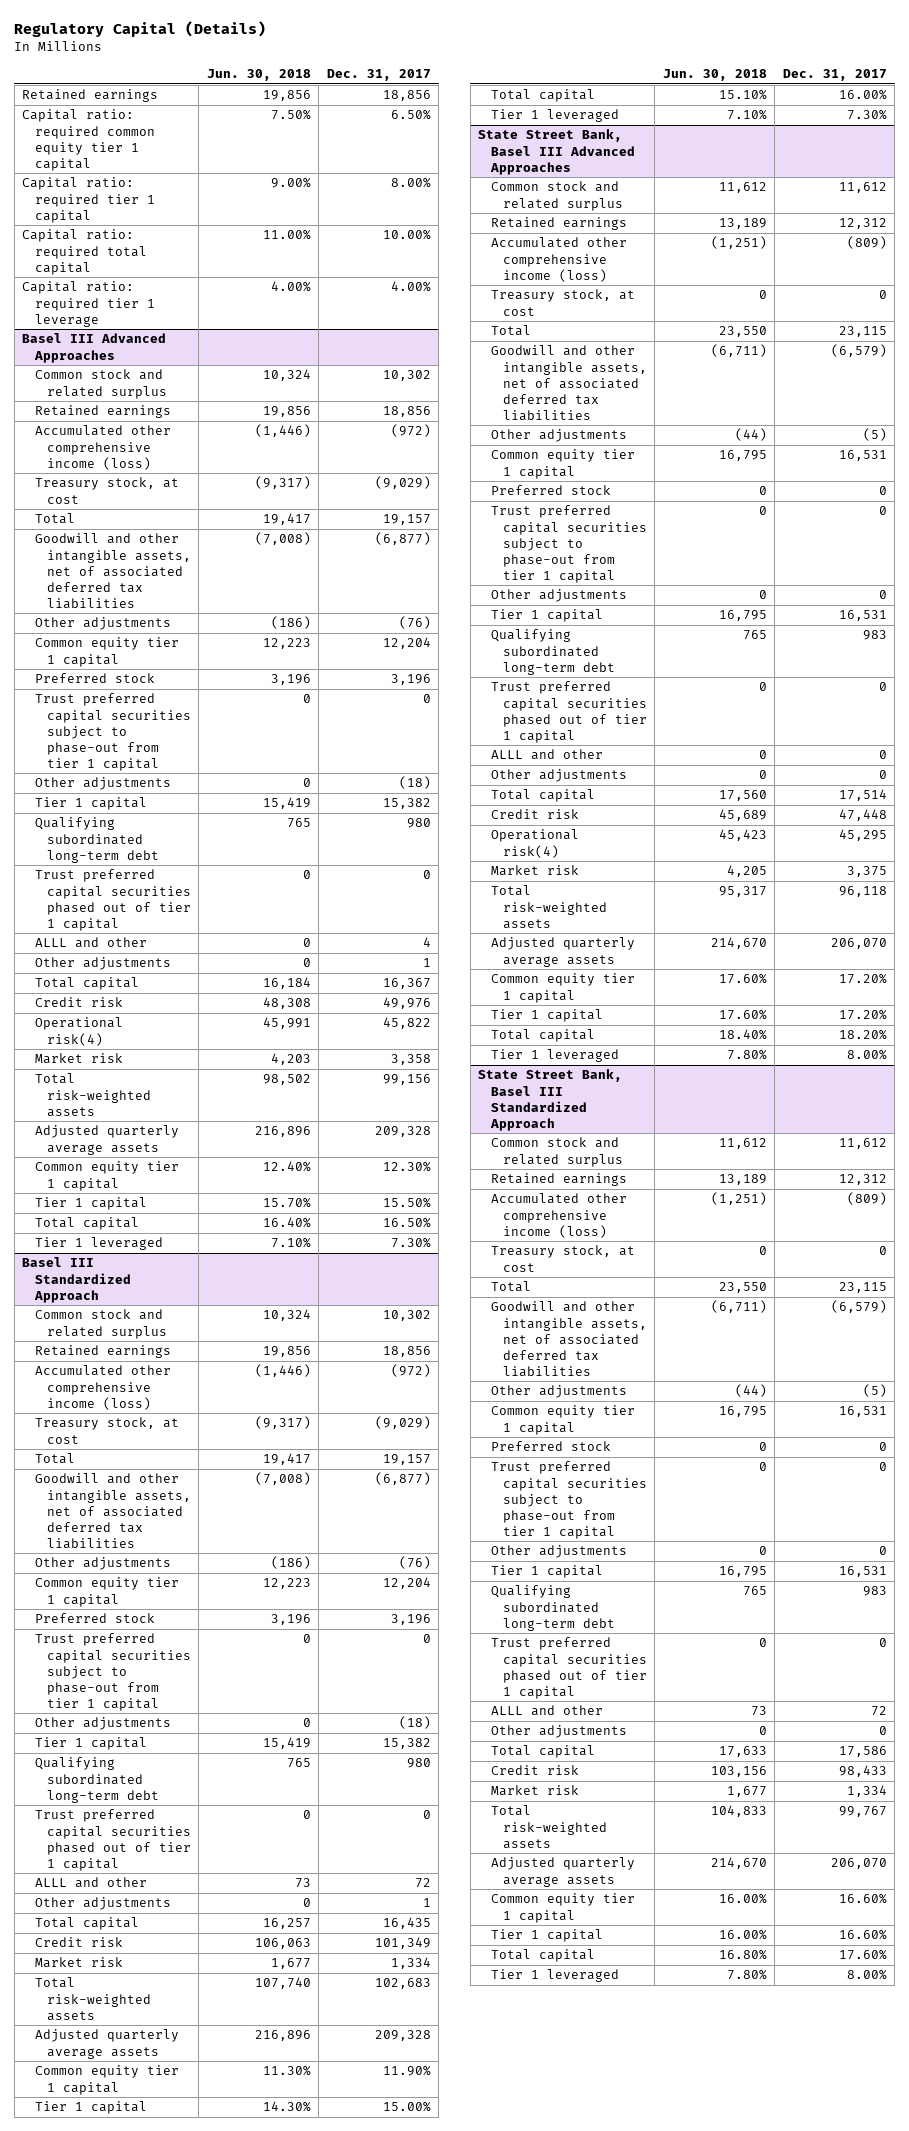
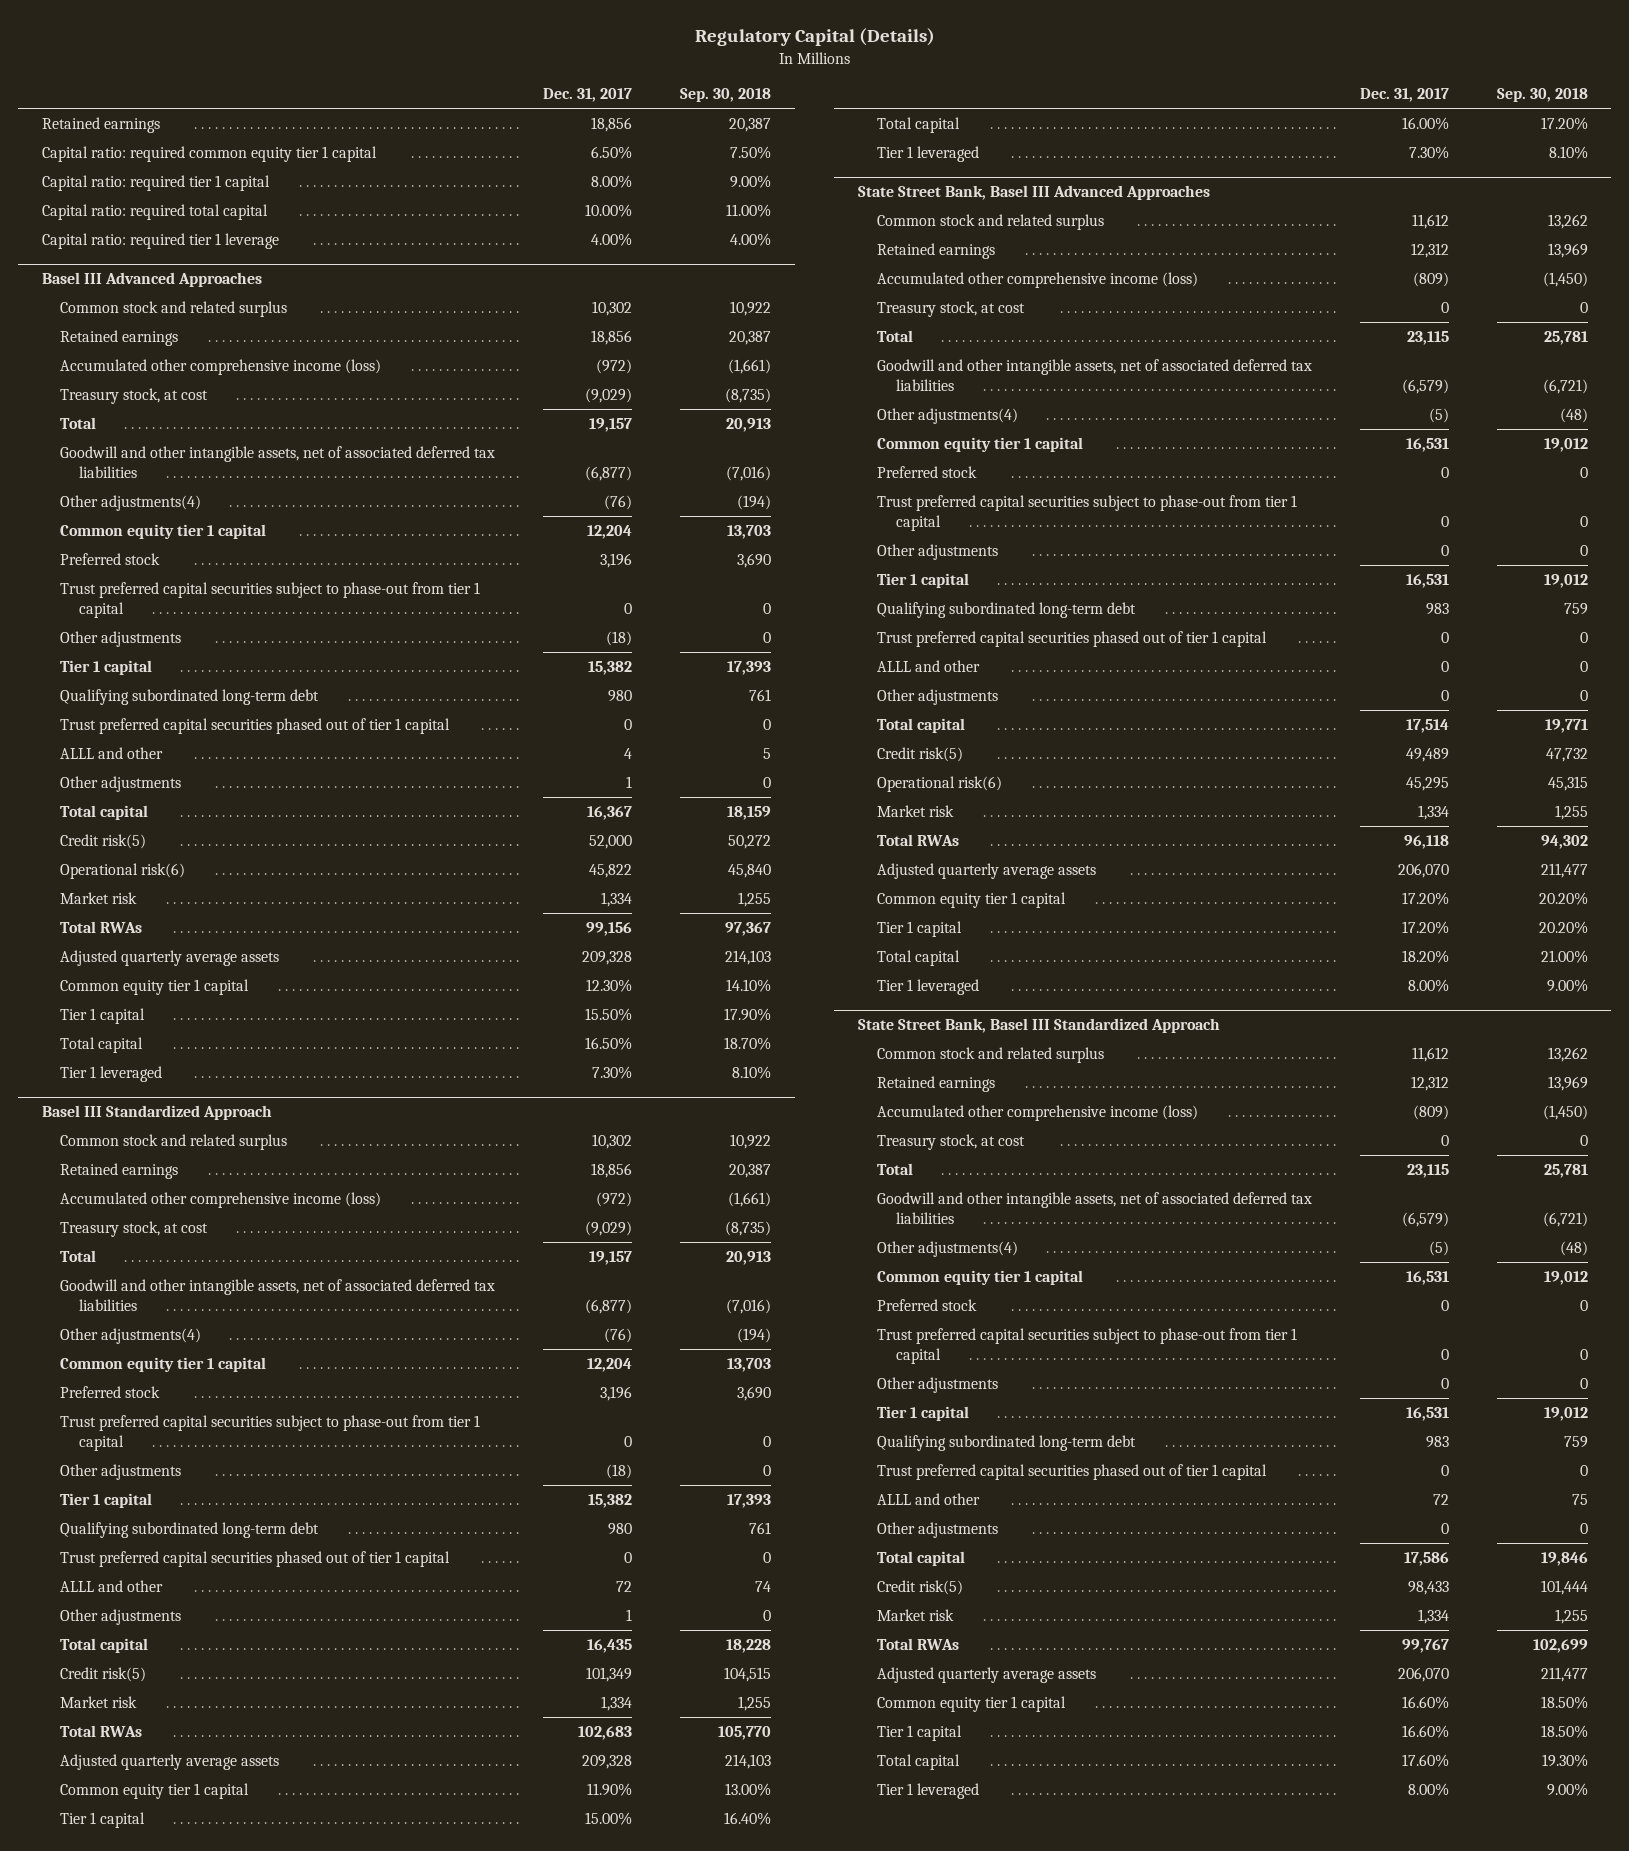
[206,69,311,82] Jun. 30, 2018 -> none
none -> [679,88,771,103] Sep. 30, 2018
[34,617,171,631] Other adjustments -> [60,494,202,511] Other adjustments(4)
[34,997,123,1008] Credit risk -> [60,833,147,849] Credit risk(5)
[382,997,431,1010] 49,976 -> [589,834,633,849] 52,000
[34,1017,123,1046] Operational risk(4) -> [60,862,186,879] Operational risk(6)
[390,1054,431,1066] 3,358 -> [601,891,633,907] 1,334
[34,1073,151,1117] Total risk-weighted assets -> [60,920,143,933] Total RWAs
[34,1557,171,1571] Other adjustments -> [60,1327,202,1344] Other adjustments(4)
[34,1937,123,1948] Credit risk -> [60,1666,147,1682] Credit risk(5)
[34,1977,151,2021] Total risk-weighted assets -> [60,1724,143,1737] Total RWAs
[490,429,627,443] Other adjustments -> [877,407,1019,424] Other adjustments(4)
[490,809,579,820] Credit risk -> [877,746,964,762] Credit risk(5)
[838,809,887,822] 47,448 -> [1405,747,1449,762] 49,489
[490,829,579,858] Operational risk(4) -> [877,775,1003,792] Operational risk(6)
[846,866,887,878] 3,375 -> [1417,804,1449,820] 1,334
[490,885,607,929] Total risk-weighted assets -> [877,833,960,846] Total RWAs
[490,1385,627,1399] Other adjustments -> [877,1240,1019,1257] Other adjustments(4)
[490,1765,579,1776] Credit risk -> [877,1579,964,1595] Credit risk(5)
[490,1805,607,1849] Total risk-weighted assets -> [877,1637,960,1650] Total RWAs

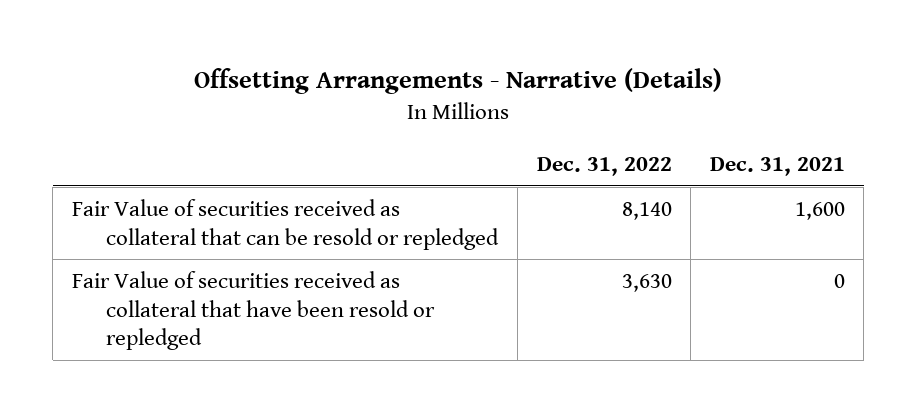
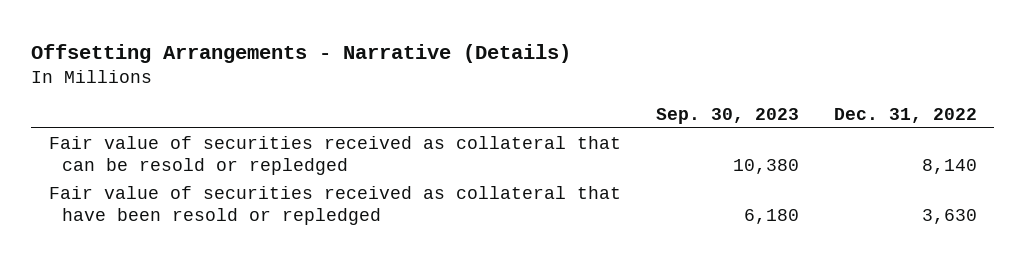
[709,156,845,176] Dec. 31, 2021 -> none
none -> [655,108,799,125] Sep. 30, 2023
[71,199,500,250] Fair Value of securities received as collateral that can be resold or repledged -> [48,135,621,176] Fair value of securities received as collateral that can be resold or repledged
[71,271,436,351] Fair Value of securities received as collateral that have been resold or repledged -> [48,185,621,226] Fair value of securities received as collateral that have been resold or repledged

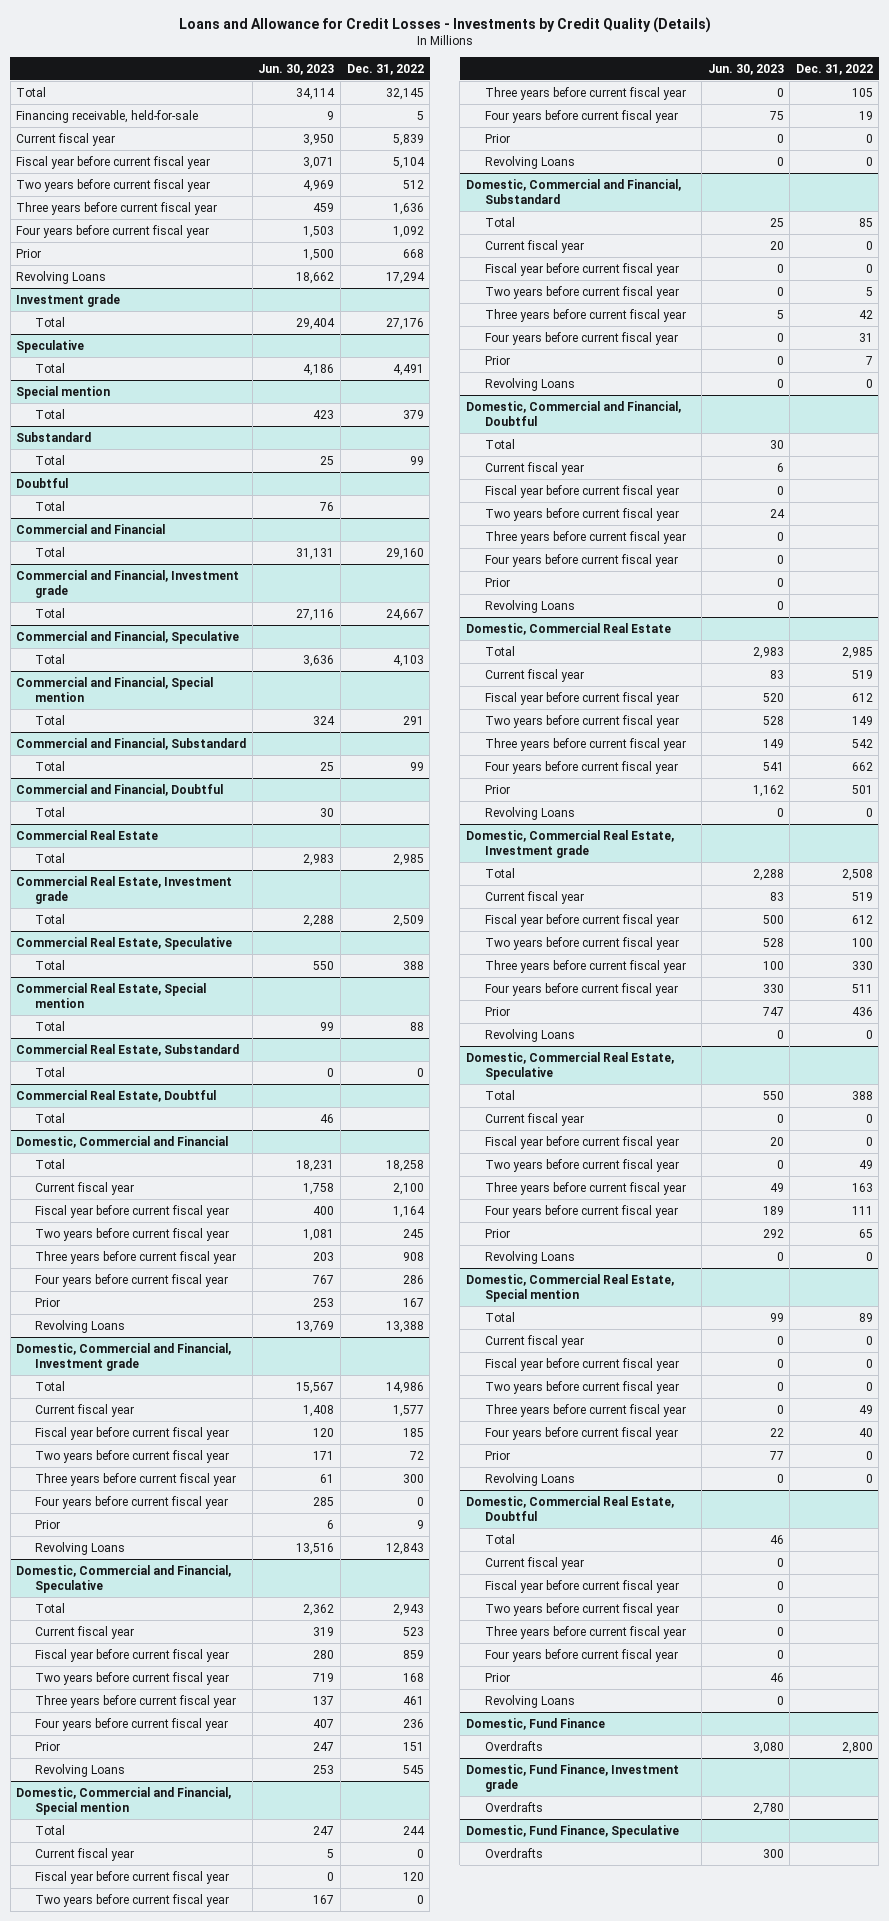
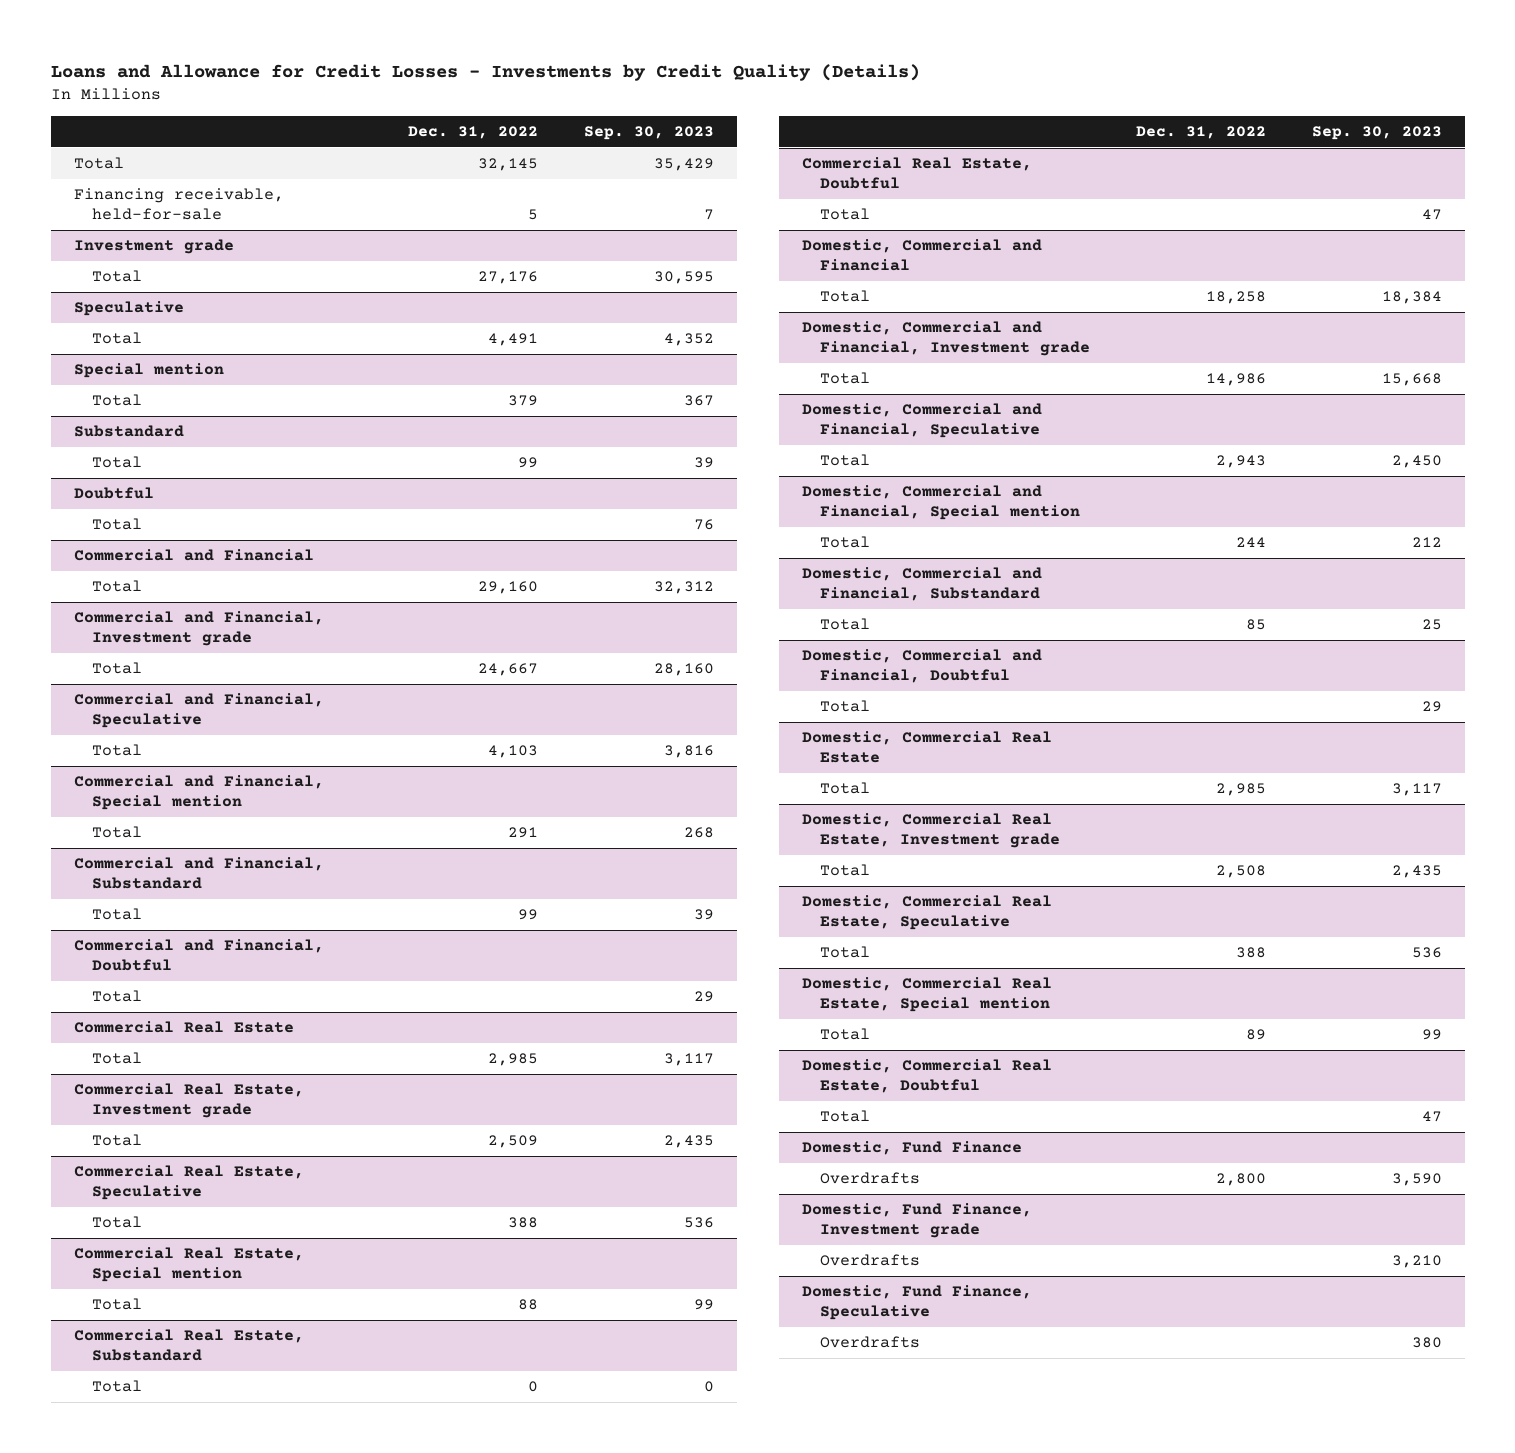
[258,63,335,75] Jun. 30, 2023 -> none
none -> [583,126,714,141] Sep. 30, 2023
[16,132,116,146] Current fiscal year -> none
[16,155,211,169] Fiscal year before current fiscal year -> none
[16,178,211,192] Two years before current fiscal year -> none
[16,201,218,215] Three years before current fiscal year -> none
[16,224,210,238] Four years before current fiscal year -> none
[16,248,42,258] Prior -> none
[16,270,107,284] Revolving Loans -> none
[35,1181,135,1195] Current fiscal year -> none
[35,1204,230,1218] Fiscal year before current fiscal year -> none
[35,1227,230,1241] Two years before current fiscal year -> none
[35,1250,237,1264] Three years before current fiscal year -> none
[35,1273,229,1287] Four years before current fiscal year -> none
[35,1297,61,1307] Prior -> none
[35,1319,126,1333] Revolving Loans -> none
[35,1403,135,1417] Current fiscal year -> none
[35,1426,230,1440] Fiscal year before current fiscal year -> none
[35,1449,230,1463] Two years before current fiscal year -> none
[35,1472,237,1486] Three years before current fiscal year -> none
[35,1495,229,1509] Four years before current fiscal year -> none
[35,1519,61,1529] Prior -> none
[35,1541,126,1555] Revolving Loans -> none
[35,1625,135,1639] Current fiscal year -> none
[35,1648,230,1662] Fiscal year before current fiscal year -> none
[35,1671,230,1685] Two years before current fiscal year -> none
[35,1694,237,1708] Three years before current fiscal year -> none
[35,1717,229,1731] Four years before current fiscal year -> none
[35,1741,61,1751] Prior -> none
[35,1763,126,1777] Revolving Loans -> none
[35,1847,135,1861] Current fiscal year -> none
[35,1870,230,1884] Fiscal year before current fiscal year -> none
[35,1893,230,1907] Two years before current fiscal year -> none
[484,86,686,100] Three years before current fiscal year -> none
[484,109,678,123] Four years before current fiscal year -> none
[484,133,510,143] Prior -> none
[484,155,575,169] Revolving Loans -> none
[484,239,584,253] Current fiscal year -> none
[484,262,679,276] Fiscal year before current fiscal year -> none
[484,285,679,299] Two years before current fiscal year -> none
[484,308,686,322] Three years before current fiscal year -> none
[484,331,678,345] Four years before current fiscal year -> none
[484,355,510,365] Prior -> none
[484,377,575,391] Revolving Loans -> none
[484,461,584,475] Current fiscal year -> none
[484,484,679,498] Fiscal year before current fiscal year -> none
[484,507,679,521] Two years before current fiscal year -> none
[484,530,686,544] Three years before current fiscal year -> none
[484,553,678,567] Four years before current fiscal year -> none
[484,577,510,587] Prior -> none
[484,599,575,613] Revolving Loans -> none
[484,668,584,682] Current fiscal year -> none
[484,691,679,705] Fiscal year before current fiscal year -> none
[484,714,679,728] Two years before current fiscal year -> none
[484,737,686,751] Three years before current fiscal year -> none
[484,760,678,774] Four years before current fiscal year -> none
[484,784,510,794] Prior -> none
[484,806,575,820] Revolving Loans -> none
[484,890,584,904] Current fiscal year -> none
[484,913,679,927] Fiscal year before current fiscal year -> none
[484,936,679,950] Two years before current fiscal year -> none
[484,959,686,973] Three years before current fiscal year -> none
[484,982,678,996] Four years before current fiscal year -> none
[484,1006,510,1016] Prior -> none
[484,1028,575,1042] Revolving Loans -> none
[484,1112,584,1126] Current fiscal year -> none
[484,1135,679,1149] Fiscal year before current fiscal year -> none
[484,1158,679,1172] Two years before current fiscal year -> none
[484,1181,686,1195] Three years before current fiscal year -> none
[484,1204,678,1218] Four years before current fiscal year -> none
[484,1228,510,1238] Prior -> none
[484,1250,575,1264] Revolving Loans -> none
[484,1334,584,1348] Current fiscal year -> none
[484,1357,679,1371] Fiscal year before current fiscal year -> none
[484,1380,679,1394] Two years before current fiscal year -> none
[484,1403,686,1417] Three years before current fiscal year -> none
[484,1426,678,1440] Four years before current fiscal year -> none
[484,1450,510,1460] Prior -> none
[484,1472,575,1486] Revolving Loans -> none
[484,1556,584,1570] Current fiscal year -> none
[484,1579,679,1593] Fiscal year before current fiscal year -> none
[484,1602,679,1616] Two years before current fiscal year -> none
[484,1625,686,1639] Three years before current fiscal year -> none
[484,1648,678,1662] Four years before current fiscal year -> none
[484,1672,510,1682] Prior -> none
[484,1694,575,1708] Revolving Loans -> none

